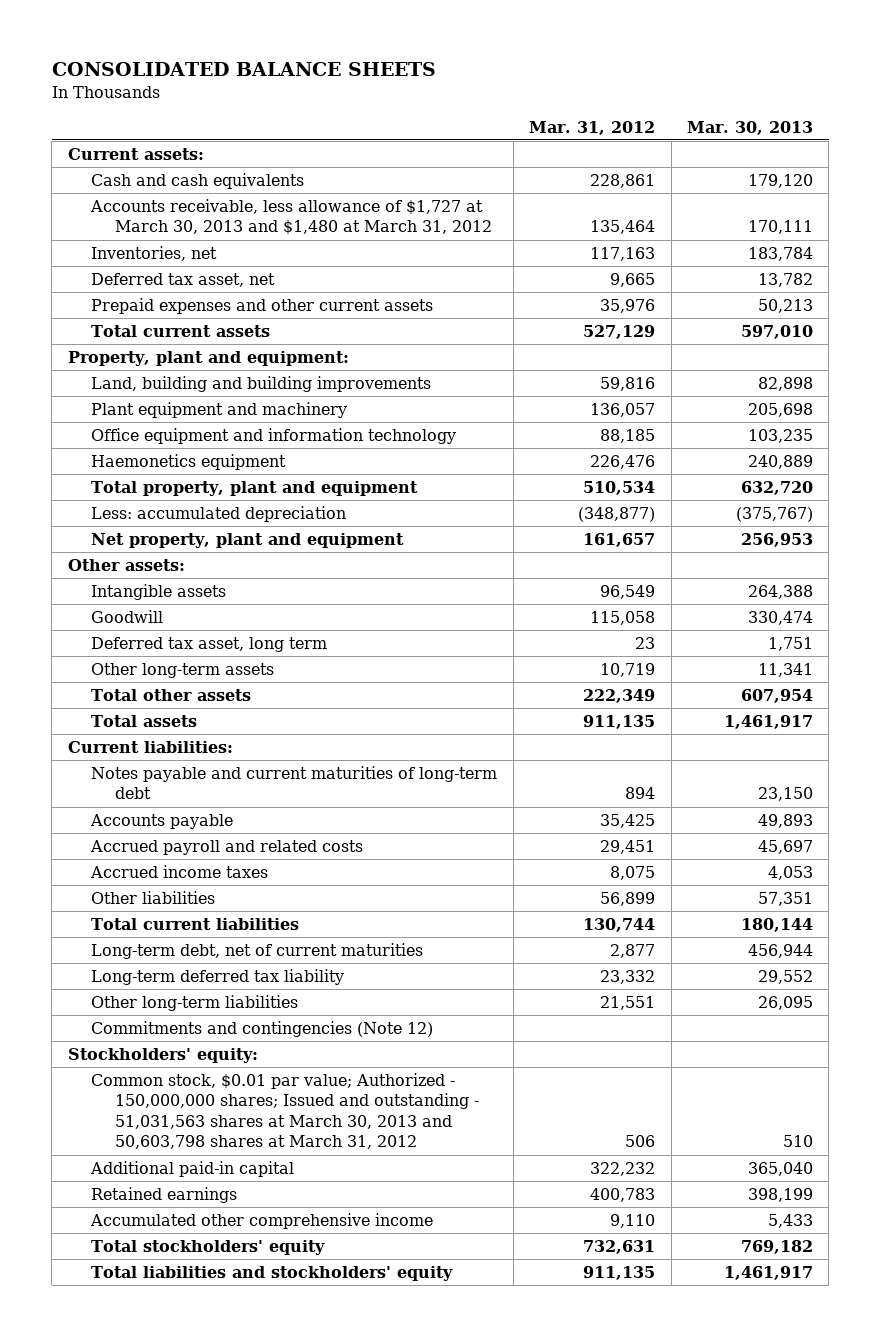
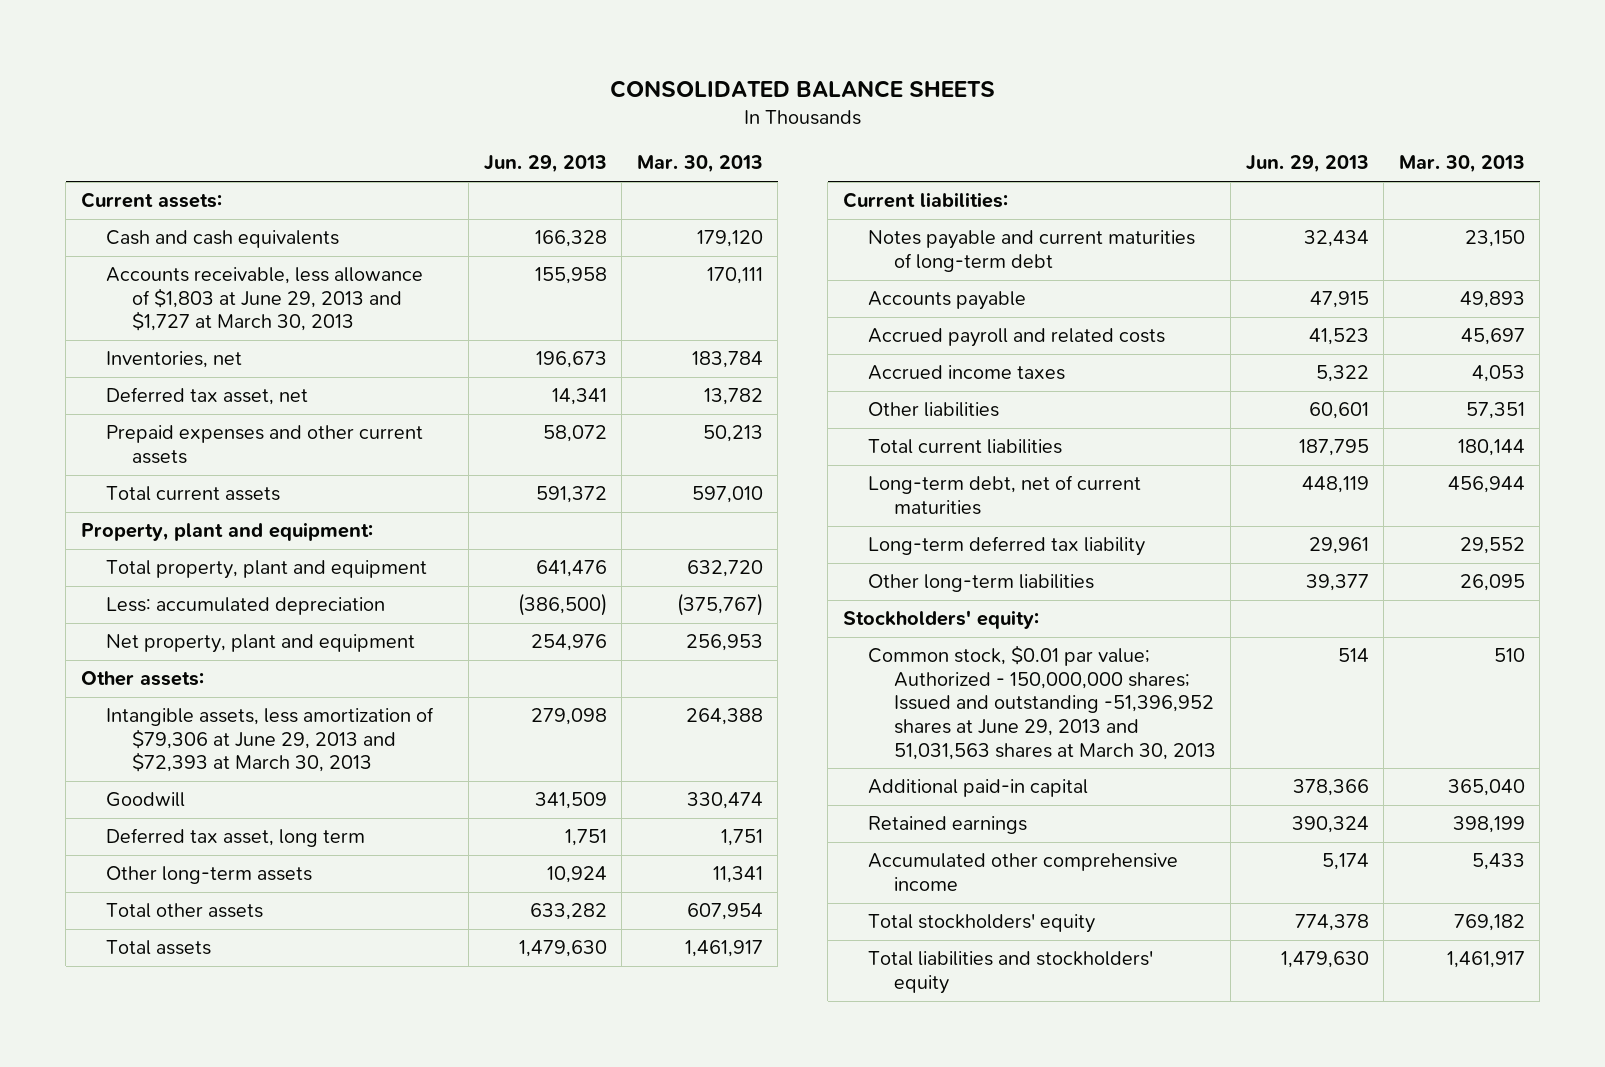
[529,120,656,135] Mar. 31, 2012 -> none
none -> [483,155,607,174] Jun. 29, 2013
[90,198,492,236] Accounts receivable, less allowance of $1,727 at March 30, 2013 and $1,480 at March 31, 2012 -> [106,267,424,332] Accounts receivable, less allowance of $1,803 at June 29, 2013 and $1,727 at March 30, 2013
[91,375,432,392] Land, building and building improvements -> none
[91,401,348,418] Plant equipment and machinery -> none
[91,427,457,444] Office equipment and information technology -> none
[91,453,287,470] Haemonetics equipment -> none
[91,583,227,600] Intangible assets -> [106,707,435,773] Intangible assets, less amortization of $79,306 at June 29, 2013 and $72,393 at March 30, 2013
[91,1020,434,1037] Commitments and contingencies (Note 12) -> none
[91,1072,479,1150] Common stock, $0.01 par value; Authorized - 150,000,000 shares; Issued and outstanding - 51,031,563 shares at March 30, 2013 and 50,603,798 shares at March 31, 2012 -> [868,645,1216,760] Common stock, $0.01 par value; Authorized - 150,000,000 shares; Issued and outstanding -51,396,952 shares at June 29, 2013 and 51,031,563 shares at March 30, 2013

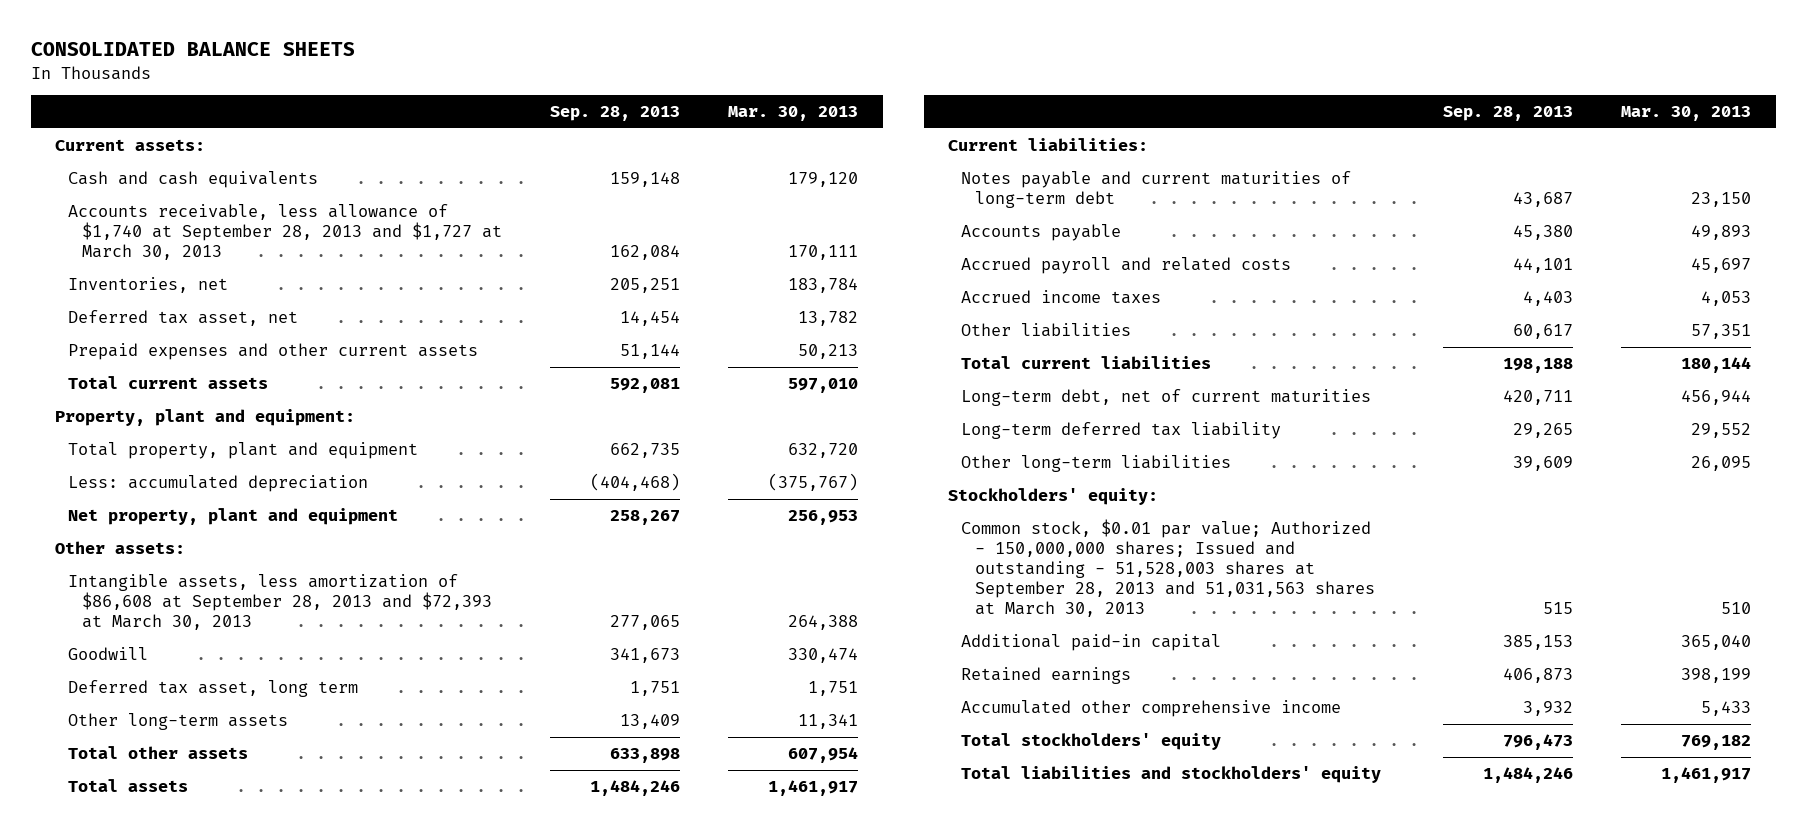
[483,155,607,174] Jun. 29, 2013 -> none
none -> [550,106,681,122] Sep. 28, 2013
[106,267,424,332] Accounts receivable, less allowance of $1,803 at June 29, 2013 and $1,727 at March 30, 2013 -> [68,204,502,261] Accounts receivable, less allowance of $1,740 at September 28, 2013 and $1,727 at March 30, 2013
[106,707,435,773] Intangible assets, less amortization of $79,306 at June 29, 2013 and $72,393 at March 30, 2013 -> [68,574,492,631] Intangible assets, less amortization of $86,608 at September 28, 2013 and $72,393 at March 30, 2013
[868,645,1216,760] Common stock, $0.01 par value; Authorized - 150,000,000 shares; Issued and outstanding -51,396,952 shares at June 29, 2013 and 51,031,563 shares at March 30, 2013 -> [961,519,1375,618] Common stock, $0.01 par value; Authorized - 150,000,000 shares; Issued and outstanding - 51,528,003 shares at September 28, 2013 and 51,031,563 shares at March 30, 2013

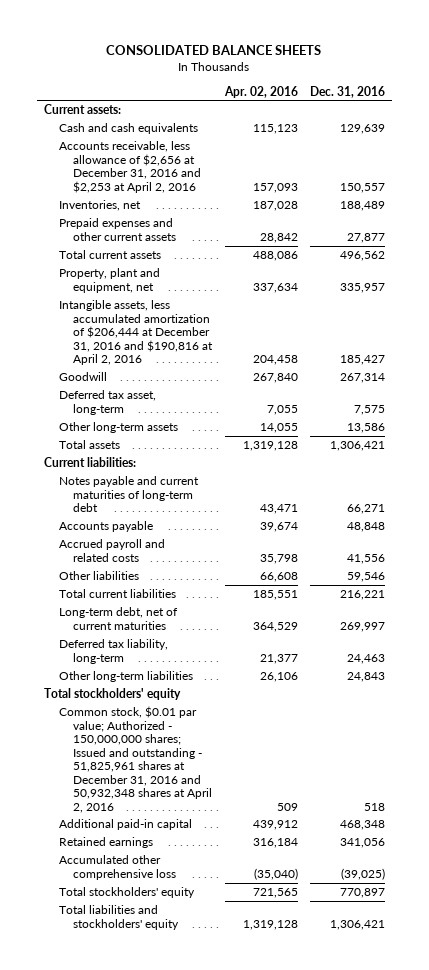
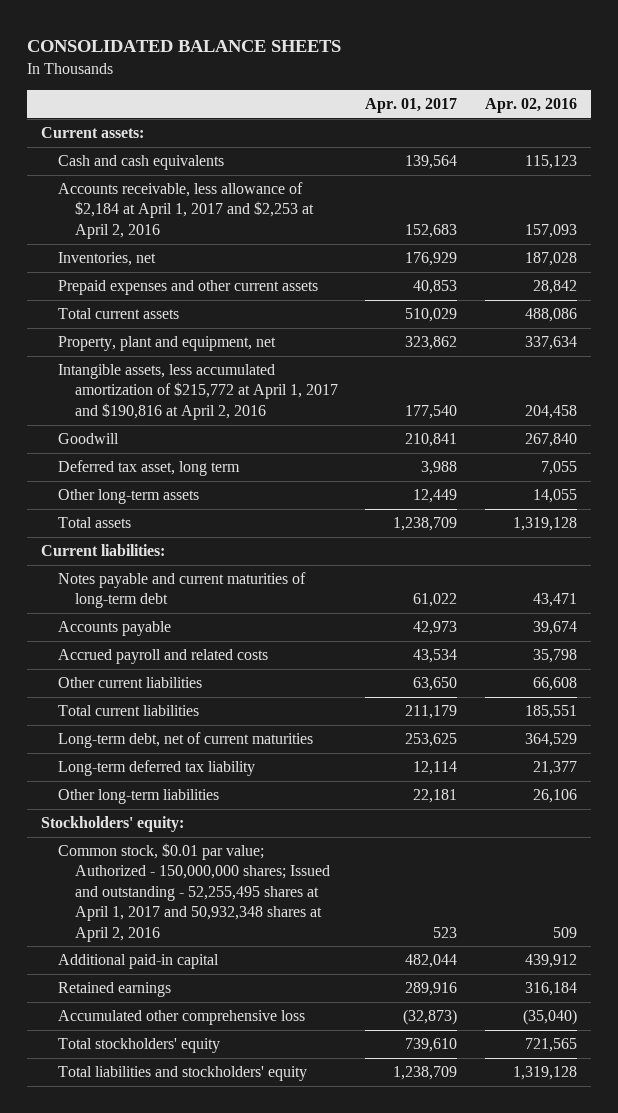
[310,85,386,98] Dec. 31, 2016 -> none
none -> [365,97,458,113] Apr. 01, 2017
[58,141,202,193] Accounts receivable, less allowance of $2,656 at December 31, 2016 and $2,253 at April 2, 2016 -> [57,182,314,239] Accounts receivable, less allowance of $2,184 at April 1, 2017 and $2,253 at April 2, 2016
[58,300,214,366] Intangible assets, less accumulated amortization of $206,444 at December 31, 2016 and $190,816 at April 2, 2016 -> [57,364,338,420] Intangible assets, less accumulated amortization of $215,772 at April 1, 2017 and $190,816 at April 2, 2016
[58,390,156,415] Deferred tax asset, long-term -> [57,460,240,477] Deferred tax asset, long term
[58,571,139,581] Other liabilities -> [57,677,202,689] Other current liabilities
[58,639,168,664] Deferred tax liability, long-term -> [57,760,255,777] Long-term deferred tax liability
[43,688,181,701] Total stockholders' equity -> [41,816,185,833] Stockholders' equity:
[58,706,213,813] Common stock, $0.01 par value; Authorized - 150,000,000 shares; Issued and outstanding - 51,825,961 shares at December 31, 2016 and 50,932,348 shares at April 2, 2016 -> [57,843,330,942] Common stock, $0.01 par value; Authorized - 150,000,000 shares; Issued and outstanding - 52,255,495 shares at April 1, 2017 and 50,932,348 shares at April 2, 2016

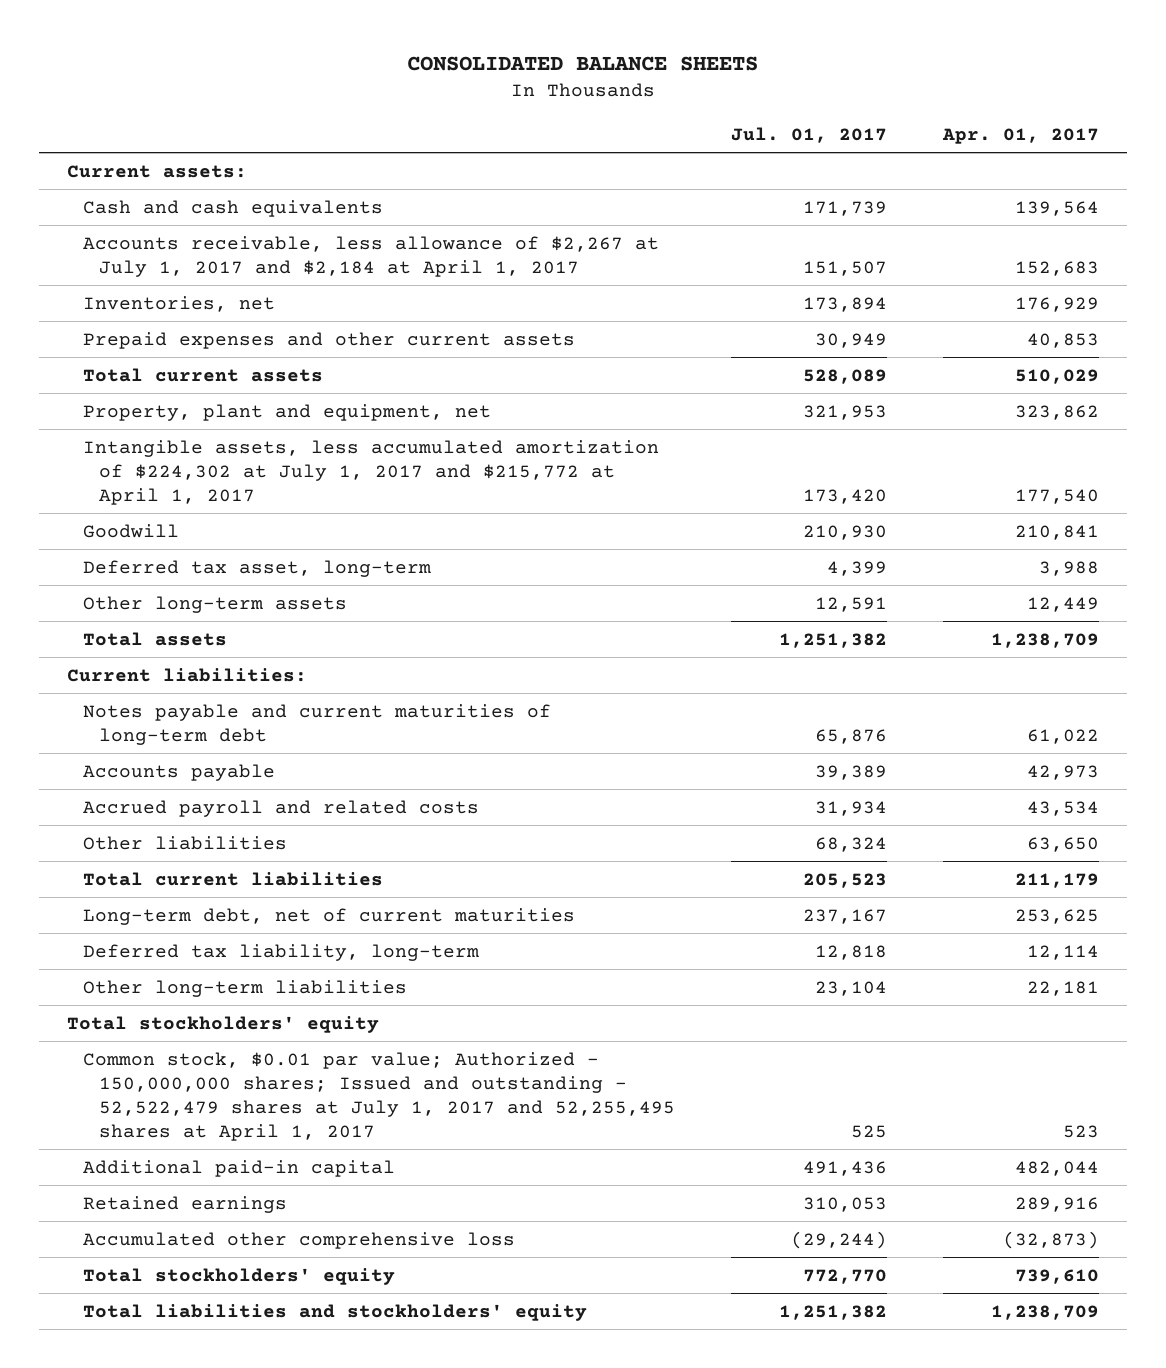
[485,97,578,113] Apr. 02, 2016 -> none
none -> [731,126,888,143] Jul. 01, 2017
[57,182,314,239] Accounts receivable, less allowance of $2,184 at April 1, 2017 and $2,253 at April 2, 2016 -> [83,235,660,277] Accounts receivable, less allowance of $2,267 at July 1, 2017 and $2,184 at April 1, 2017
[57,364,338,420] Intangible assets, less accumulated amortization of $215,772 at April 1, 2017 and $190,816 at April 2, 2016 -> [83,439,660,505] Intangible assets, less accumulated amortization of $224,302 at July 1, 2017 and $215,772 at April 1, 2017
[57,460,240,477] Deferred tax asset, long term -> [83,559,432,577] Deferred tax asset, long-term
[57,677,202,689] Other current liabilities -> [83,835,288,850] Other liabilities
[57,760,255,777] Long-term deferred tax liability -> [83,943,480,961] Deferred tax liability, long-term
[41,816,185,833] Stockholders' equity: -> [67,1015,380,1033] Total stockholders' equity
[57,843,330,942] Common stock, $0.01 par value; Authorized - 150,000,000 shares; Issued and outstanding - 52,255,495 shares at April 1, 2017 and 50,932,348 shares at April 2, 2016 -> [83,1051,676,1141] Common stock, $0.01 par value; Authorized - 150,000,000 shares; Issued and outstanding - 52,522,479 shares at July 1, 2017 and 52,255,495 shares at April 1, 2017

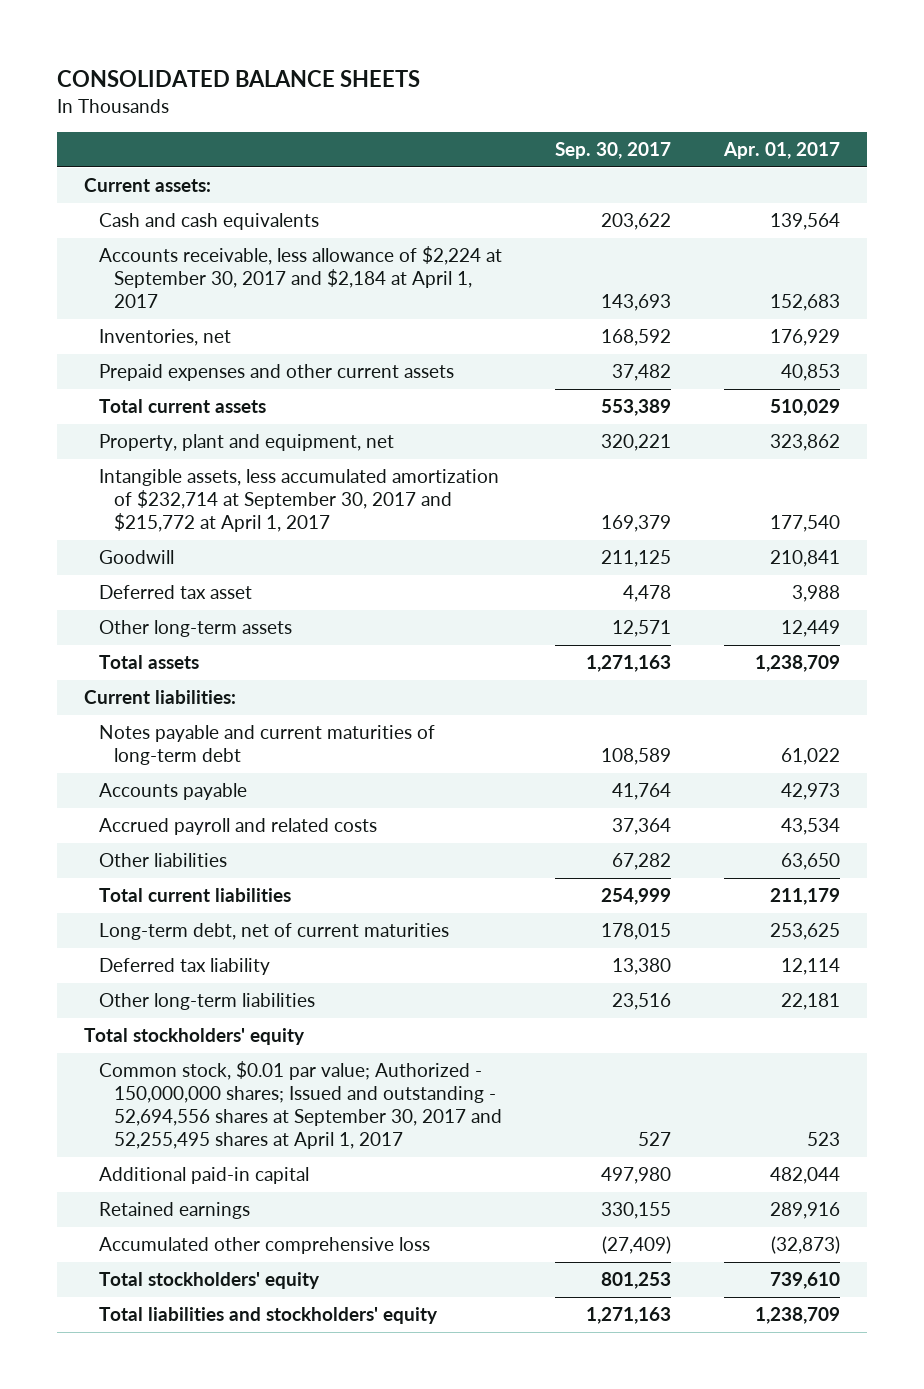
[731,126,888,143] Jul. 01, 2017 -> none
none -> [555,142,672,160] Sep. 30, 2017
[83,235,660,277] Accounts receivable, less allowance of $2,267 at July 1, 2017 and $2,184 at April 1, 2017 -> [98,246,502,309] Accounts receivable, less allowance of $2,224 at September 30, 2017 and $2,184 at April 1, 2017
[83,439,660,505] Intangible assets, less accumulated amortization of $224,302 at July 1, 2017 and $215,772 at April 1, 2017 -> [98,469,499,533] Intangible assets, less accumulated amortization of $232,714 at September 30, 2017 and $215,772 at April 1, 2017
[83,559,432,577] Deferred tax asset, long-term -> [98,585,252,600] Deferred tax asset
[83,943,480,961] Deferred tax liability, long-term -> [98,958,270,976] Deferred tax liability
[83,1051,676,1141] Common stock, $0.01 par value; Authorized - 150,000,000 shares; Issued and outstanding - 52,522,479 shares at July 1, 2017 and 52,255,495 shares at April 1, 2017 -> [98,1061,502,1149] Common stock, $0.01 par value; Authorized - 150,000,000 shares; Issued and outstanding - 52,694,556 shares at September 30, 2017 and 52,255,495 shares at April 1, 2017

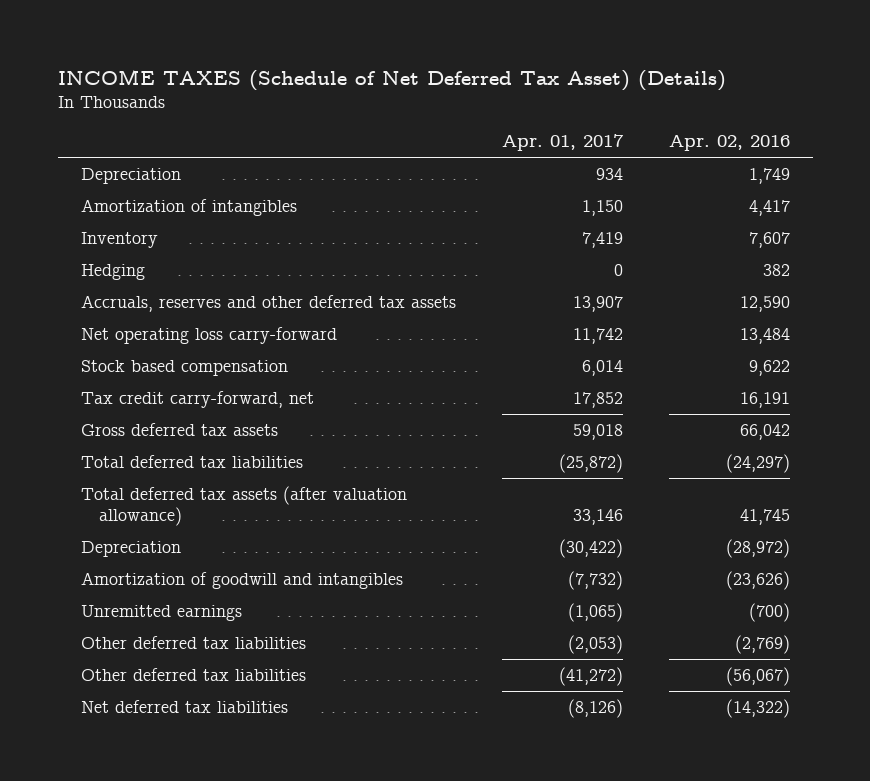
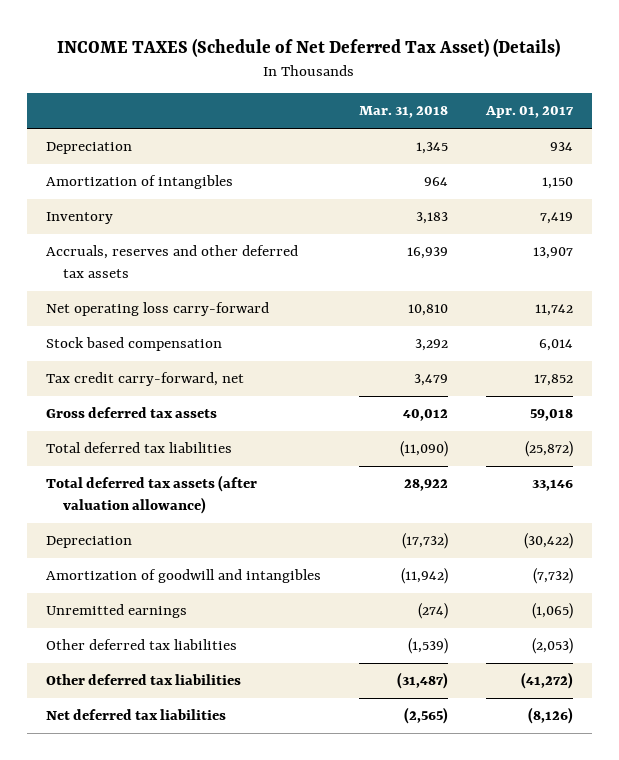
[668,135,790,152] Apr. 02, 2016 -> none
none -> [358,106,448,119] Mar. 31, 2018
[80,263,145,280] Hedging -> none

